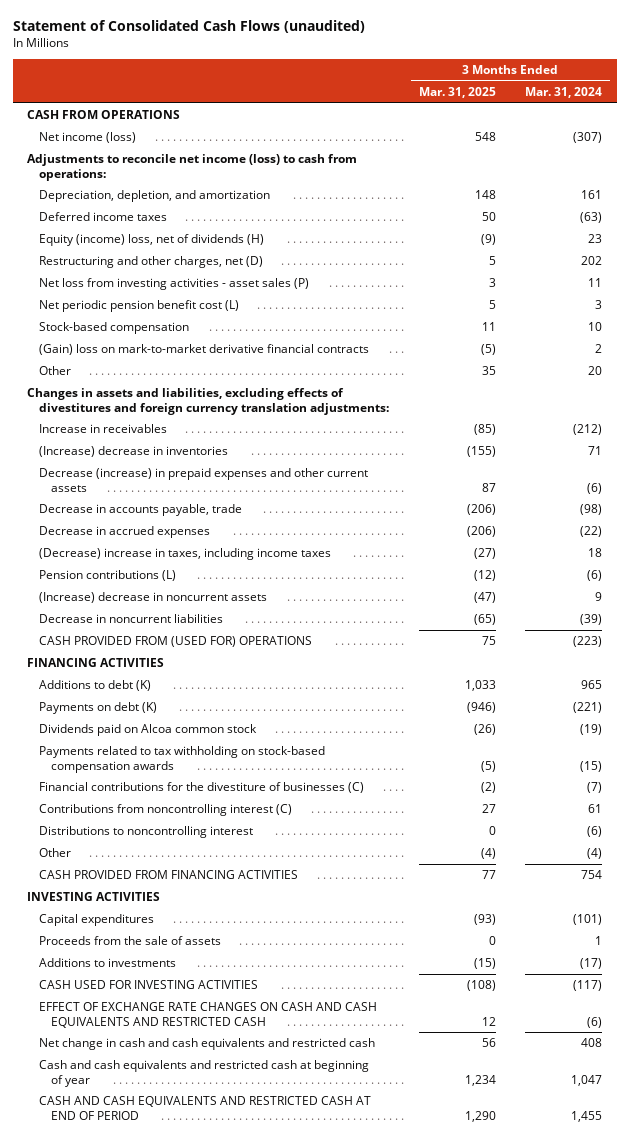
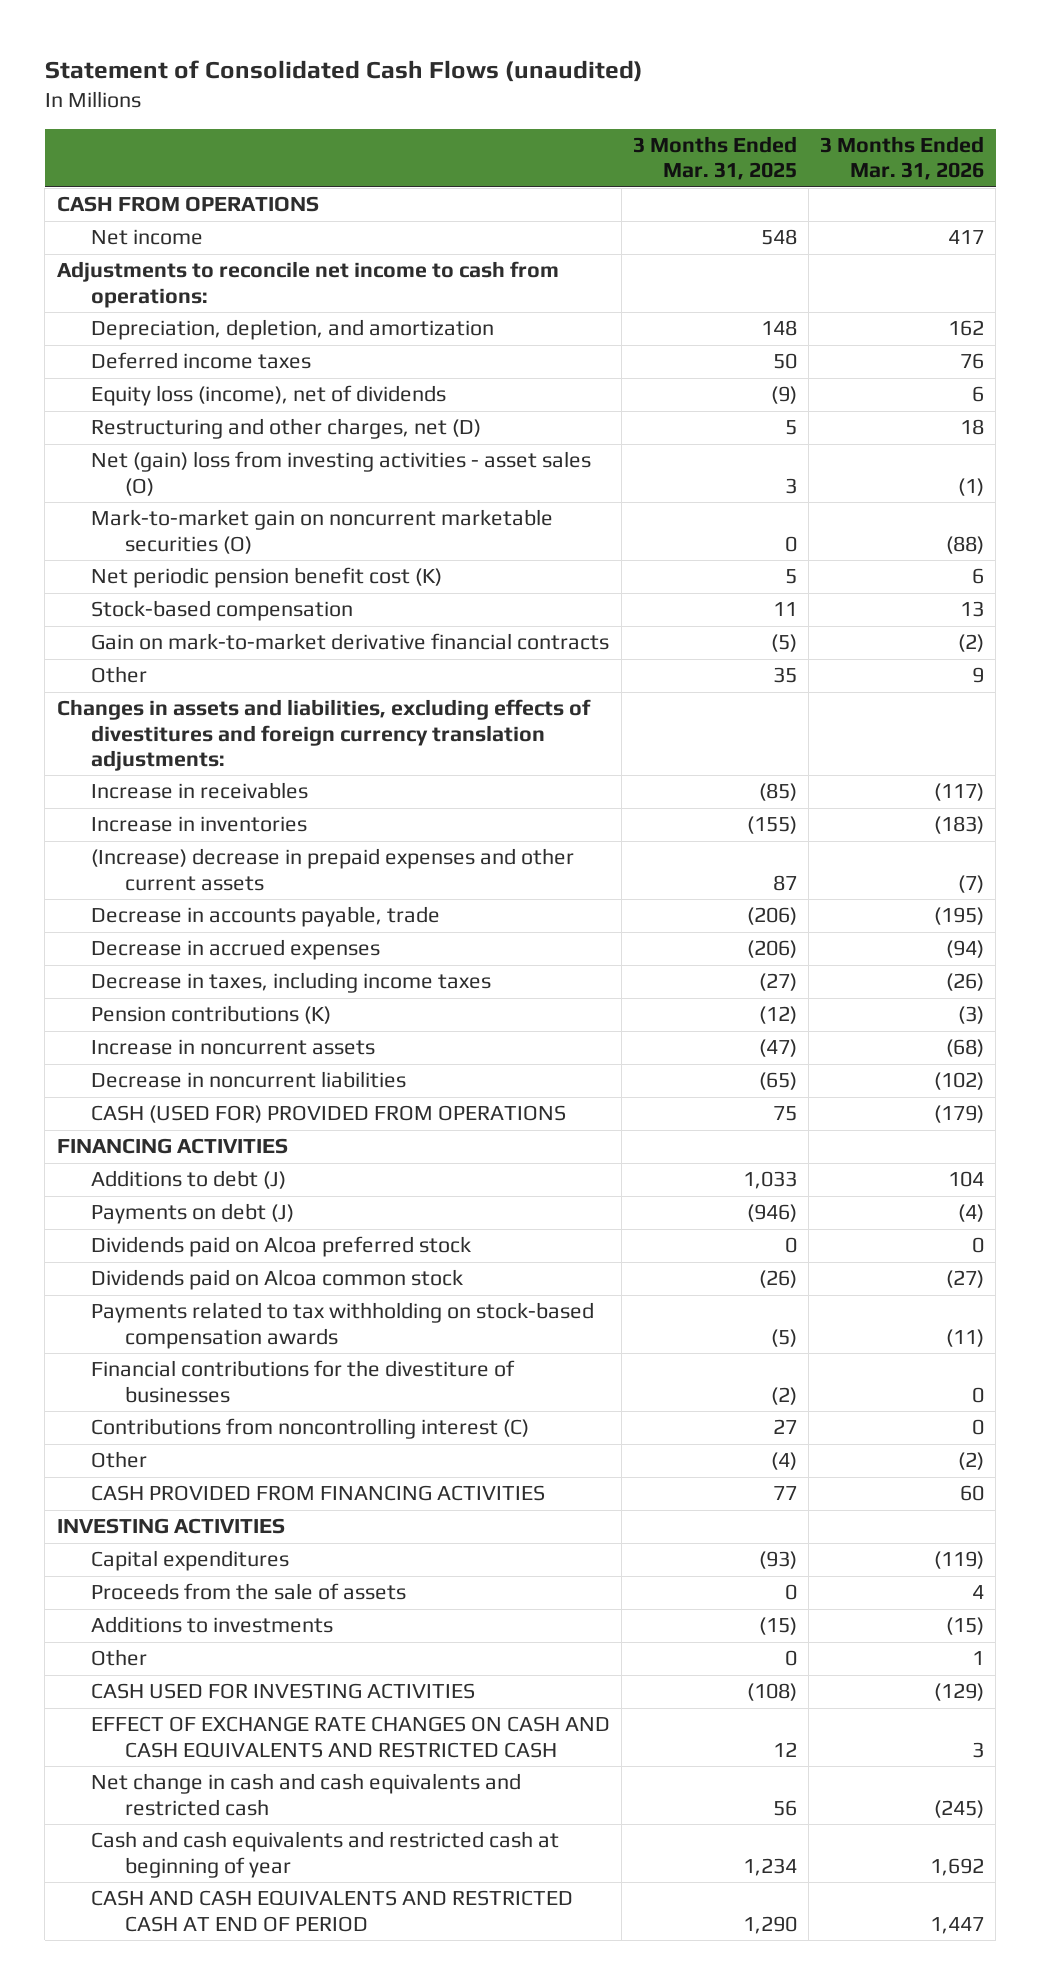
[525,86,603,98] Mar. 31, 2024 -> none
none -> [820,135,985,181] 3 Months Ended Mar. 31, 2026
[39,132,137,144] Net income (loss) -> [90,229,203,246] Net income
[27,154,358,181] Adjustments to reconcile net income (loss) to cash from operations: -> [56,261,559,308] Adjustments to reconcile net income to cash from operations:
[39,234,265,247] Equity (income) loss, net of dividends (H) -> [90,385,446,407] Equity loss (income), net of dividends
[39,278,310,291] Net loss from investing activities - asset sales (P) -> [90,451,591,496] Net (gain) loss from investing activities - asset sales (O)
none -> [90,509,553,554] Mark-to-market gain on noncurrent marketable securities (O)
[39,300,240,313] Net periodic pension benefit cost (L) -> [90,567,442,589] Net periodic pension benefit cost (K)
[39,344,370,356] (Gain) loss on mark-to-market derivative financial contracts -> [90,633,609,651] Gain on mark-to-market derivative financial contracts
[39,446,229,458] (Increase) decrease in inventories -> [90,816,307,833] Increase in inventories
[39,468,369,492] Decrease (increase) in prepaid expenses and other current assets -> [90,848,574,891] (Increase) decrease in prepaid expenses and other current assets
[39,548,332,561] (Decrease) increase in taxes, including income taxes -> [90,972,491,994] Decrease in taxes, including income taxes
[39,570,177,582] Pension contributions (L) -> [90,1005,331,1025] Pension contributions (K)
[39,592,268,604] (Increase) decrease in noncurrent assets -> [90,1039,375,1056] Increase in noncurrent assets
[39,636,313,648] CASH PROVIDED FROM (USED FOR) OPERATIONS -> [90,1105,566,1124] CASH (USED FOR) PROVIDED FROM OPERATIONS
[39,680,152,692] Additions to debt (K) -> [90,1170,286,1190] Additions to debt (J)
[39,702,158,715] Payments on debt (K) -> [90,1203,294,1225] Payments on debt (J)
none -> [90,1236,471,1258] Dividends paid on Alcoa preferred stock
[39,782,365,794] Financial contributions for the divestiture of businesses (C) -> [90,1360,515,1403] Financial contributions for the divestiture of businesses
[39,826,254,839] Distributions to noncontrolling interest -> none
none -> [90,1649,147,1667] Other

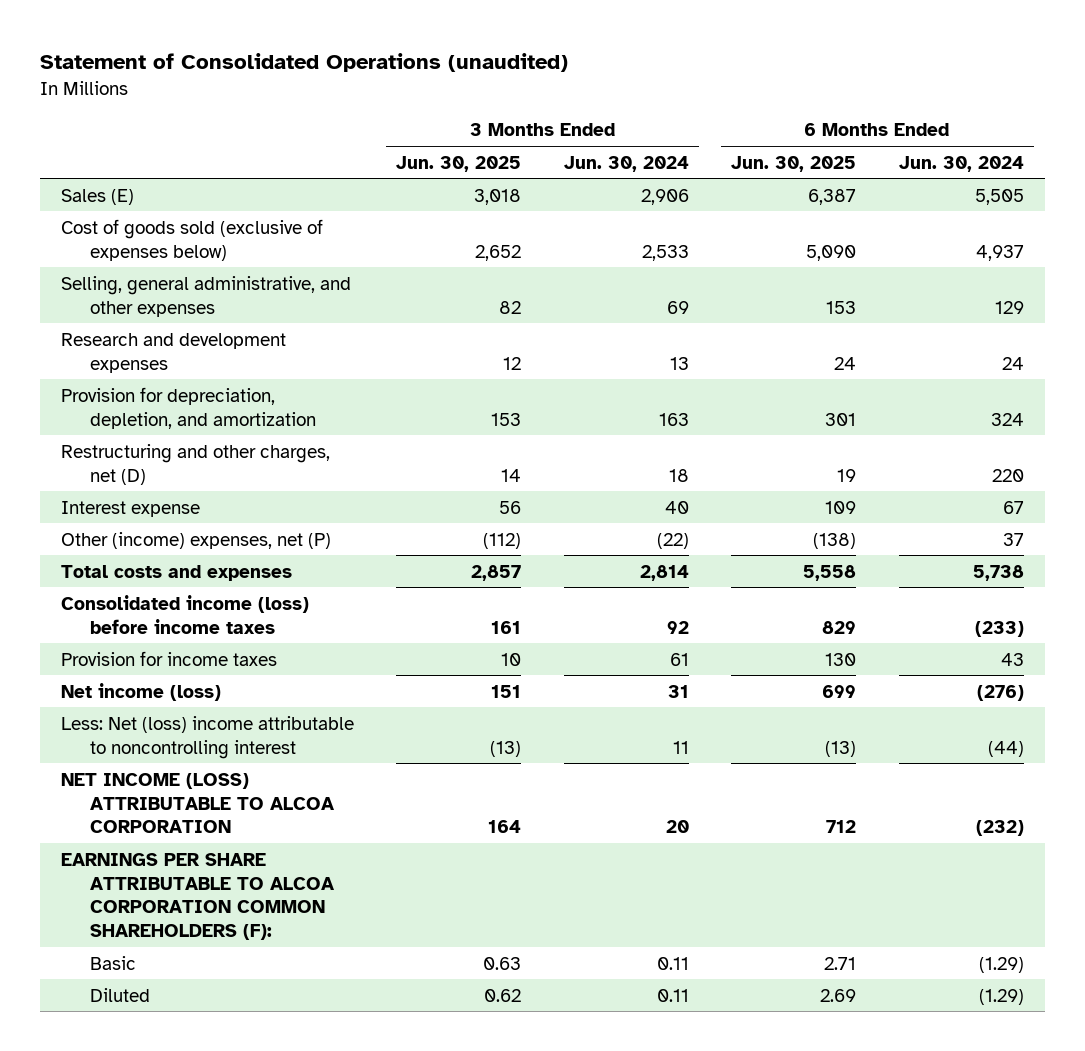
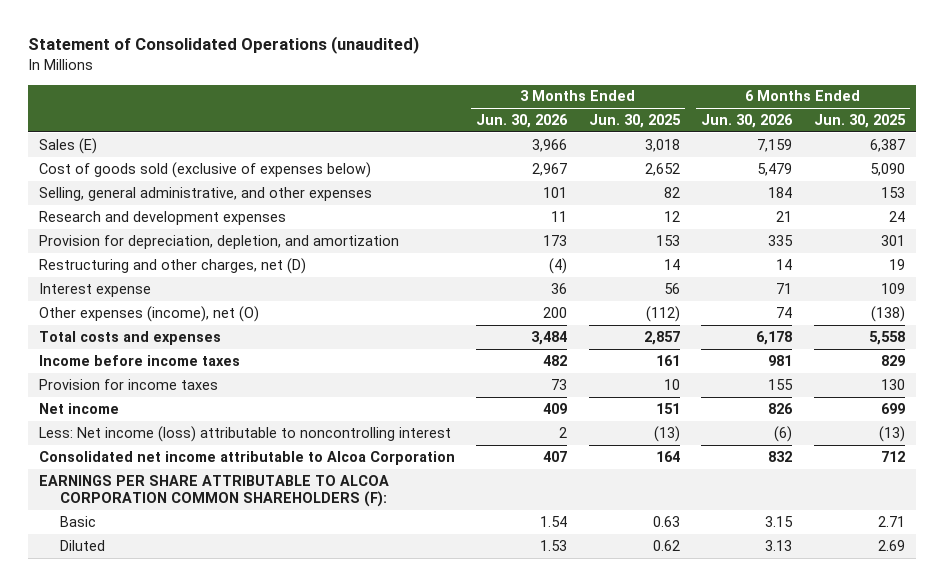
[563,155,689,172] Jun. 30, 2024 -> none
[898,155,1024,172] Jun. 30, 2024 -> none
none -> [476,113,569,128] Jun. 30, 2026
none -> [701,113,794,128] Jun. 30, 2026
[61,531,332,549] Other (income) expenses, net (P) -> [38,305,259,322] Other expenses (income), net (O)
[61,594,310,634] Consolidated income (loss) before income taxes -> [38,354,240,366] Income before income taxes
[61,682,222,701] Net income (loss) -> [38,402,119,414] Net income
[61,715,355,759] Less: Net (loss) income attributable to noncontrolling interest -> [38,425,451,442] Less: Net income (loss) attributable to noncontrolling interest
[61,772,335,834] NET INCOME (LOSS) ATTRIBUTABLE TO ALCOA CORPORATION -> [38,450,455,465] Consolidated net income attributable to Alcoa Corporation

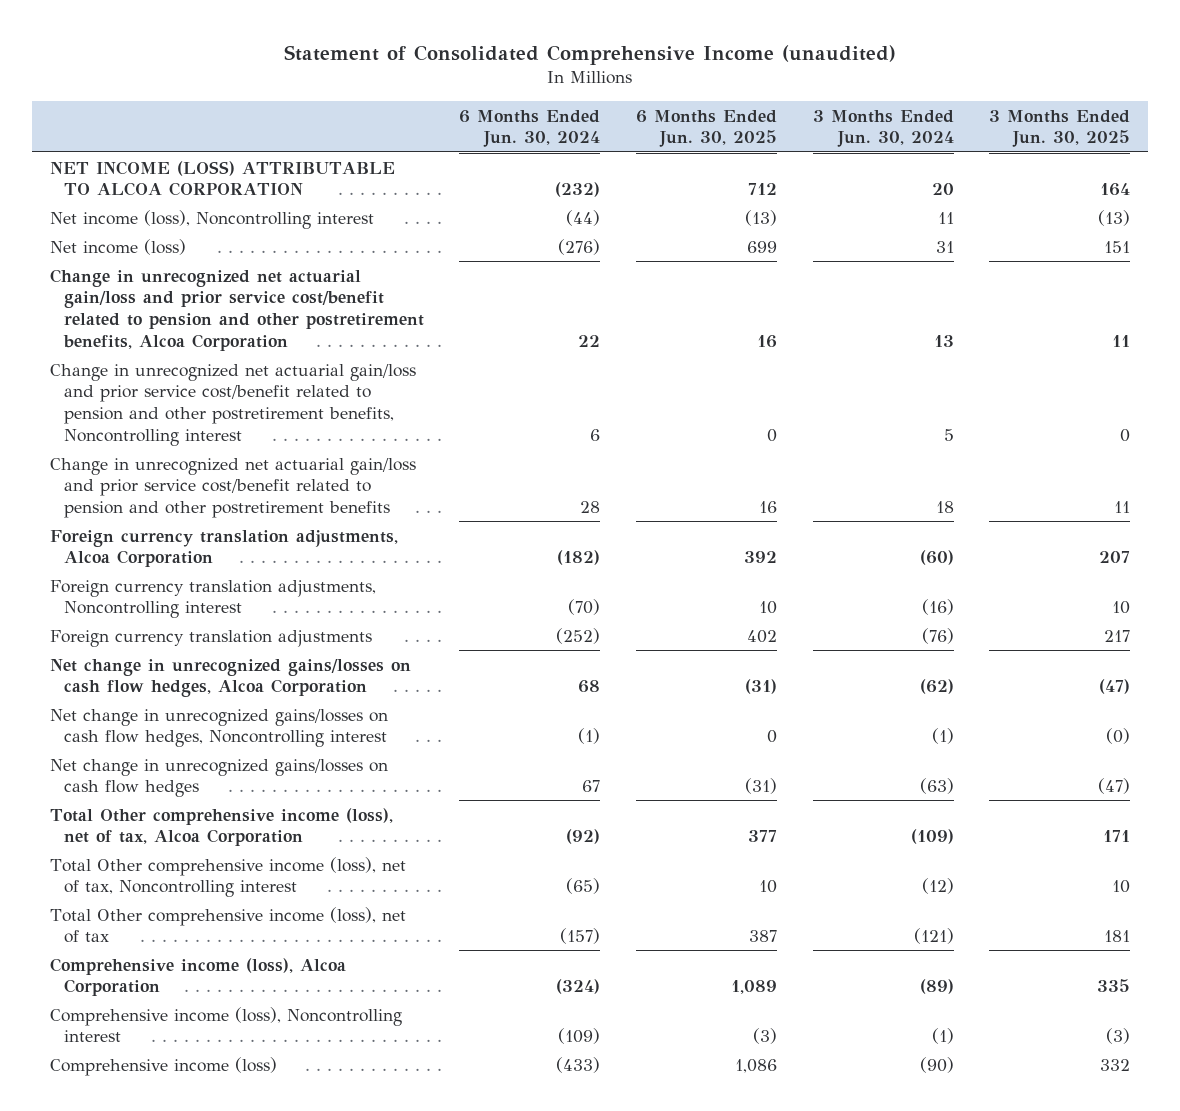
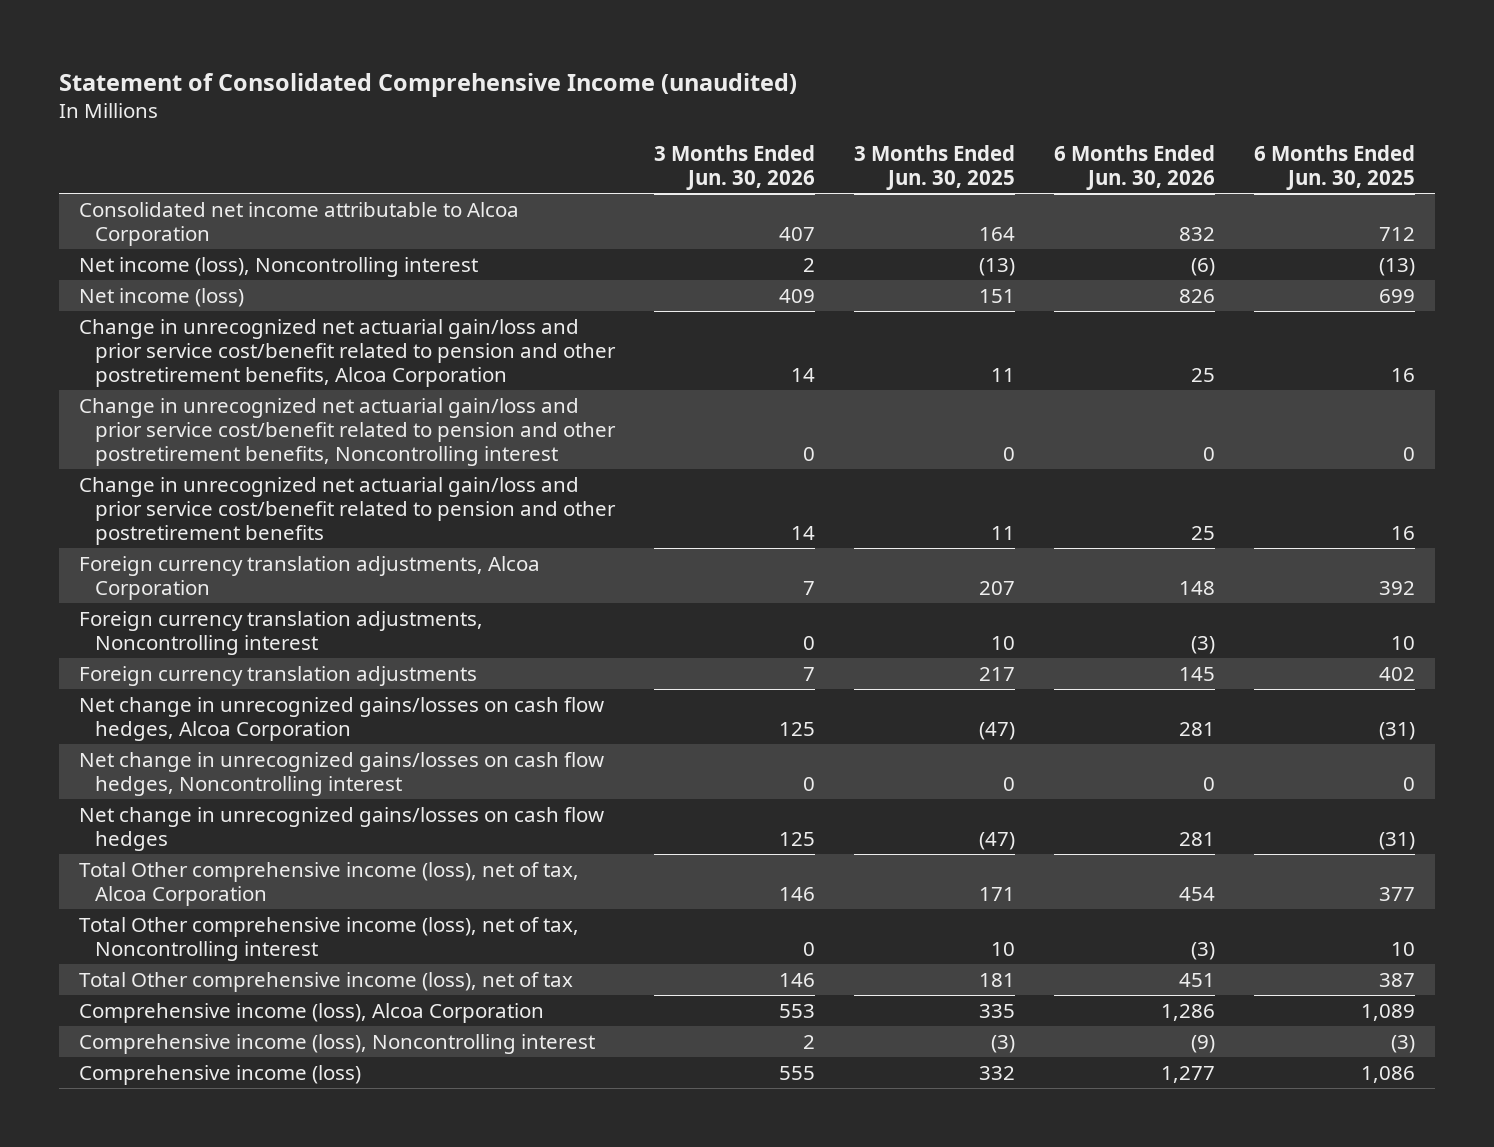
[459,109,601,148] 6 Months Ended Jun. 30, 2024 -> none
[812,109,954,148] 3 Months Ended Jun. 30, 2024 -> none
none -> [653,144,815,190] 3 Months Ended Jun. 30, 2026
none -> [1054,144,1216,190] 6 Months Ended Jun. 30, 2026
[49,160,395,197] NET INCOME (LOSS) ATTRIBUTABLE TO ALCOA CORPORATION -> [78,201,519,246] Consolidated net income attributable to Alcoa Corporation
[1106,728,1131,745] (0) -> [1003,776,1016,791] 0

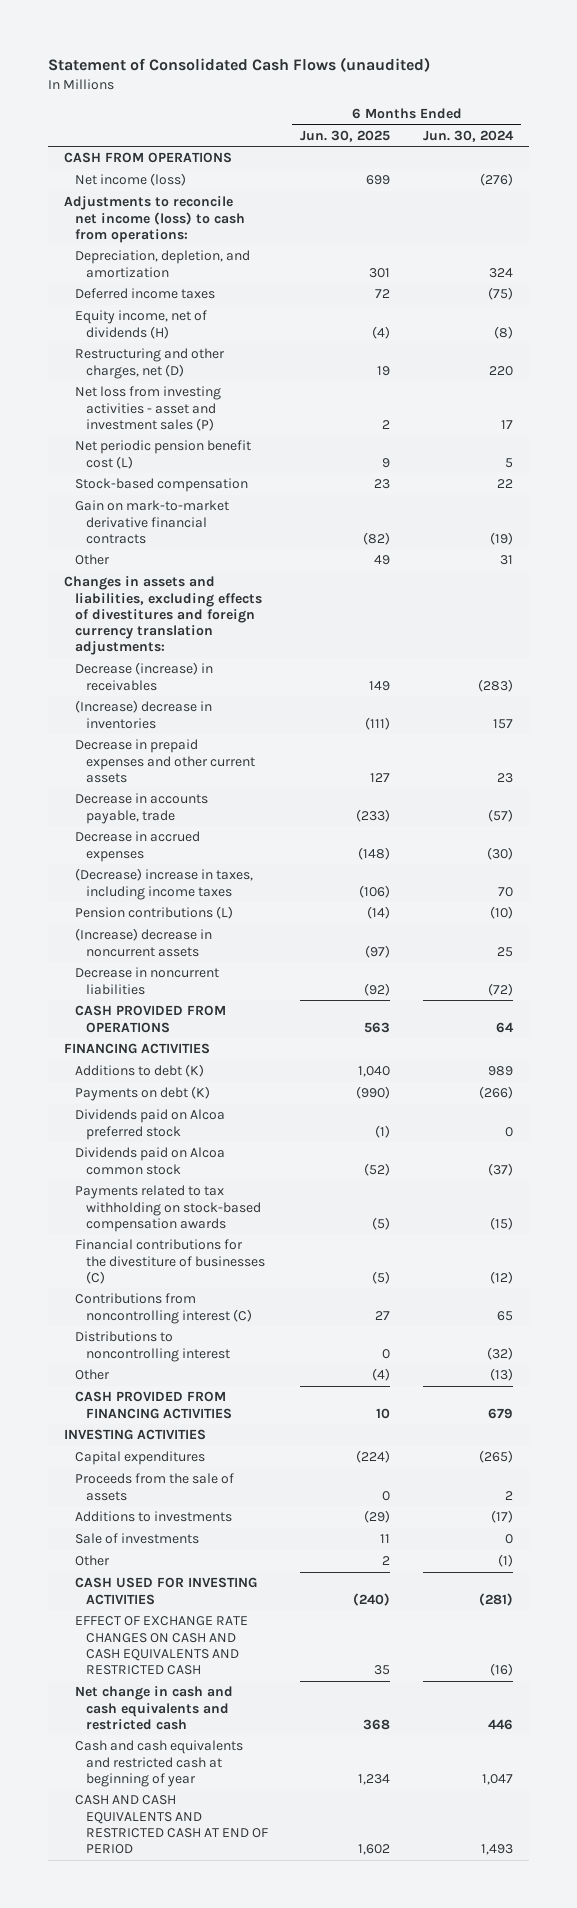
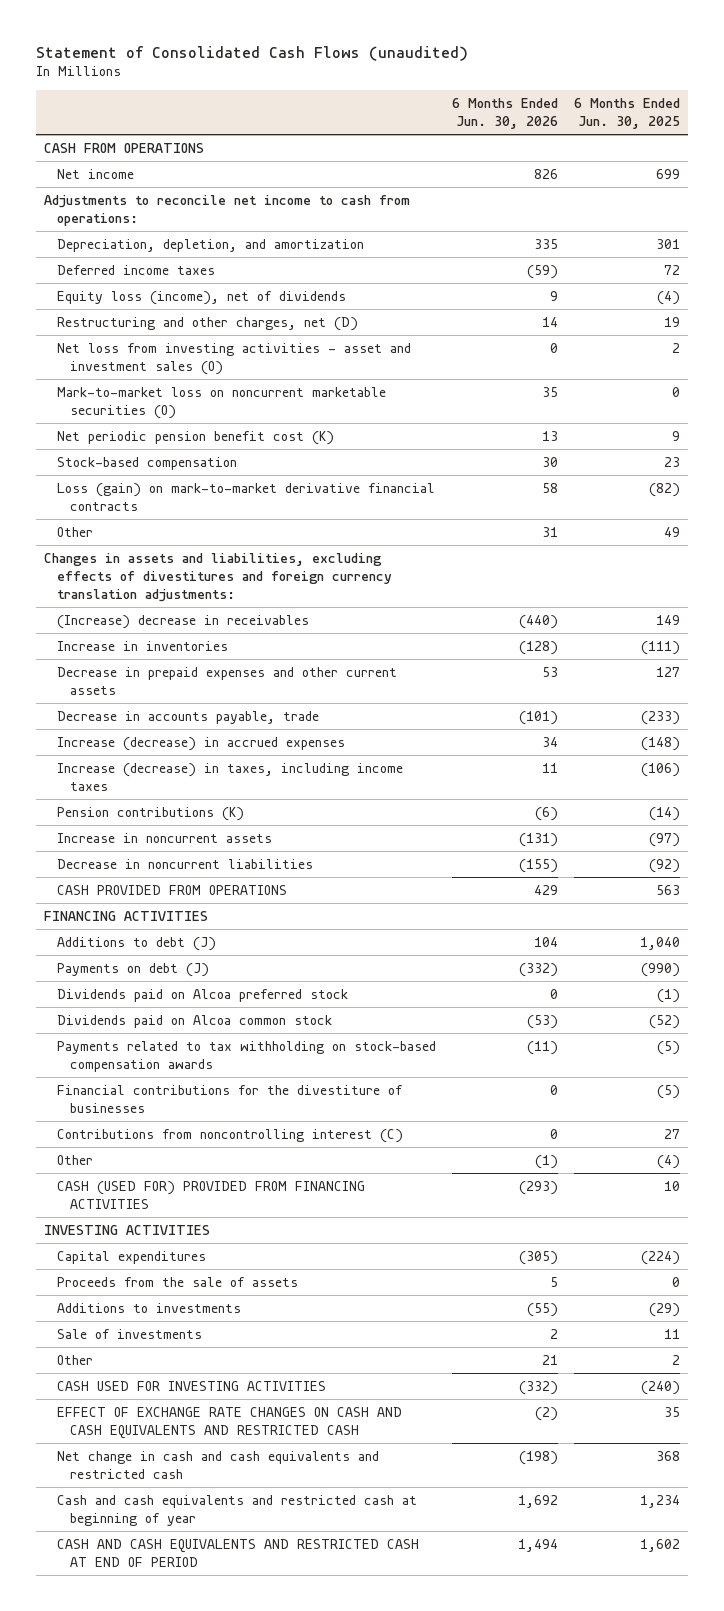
[422,129,514,142] Jun. 30, 2024 -> none
none -> [452,98,559,130] 6 Months Ended Jun. 30, 2026
[75,173,187,187] Net income (loss) -> [56,168,134,179] Net income
[64,196,246,243] Adjustments to reconcile net income (loss) to cash from operations: -> [44,194,411,226] Adjustments to reconcile net income to cash from operations:
[75,310,208,339] Equity income, net of dividends (H) -> [56,290,346,305] Equity loss (income), net of dividends
[75,386,222,431] Net loss from investing activities - asset and investment sales (P) -> [56,342,411,375] Net loss from investing activities - asset and investment sales (O)
none -> [56,386,386,419] Mark-to-market loss on noncurrent marketable securities (O)
[75,440,252,469] Net periodic pension benefit cost (L) -> [56,430,334,445] Net periodic pension benefit cost (K)
[75,500,230,544] Gain on mark-to-market derivative financial contracts -> [56,482,435,511] Loss (gain) on mark-to-market derivative financial contracts
[75,662,214,691] Decrease (increase) in receivables -> [56,614,309,629] (Increase) decrease in receivables
[75,700,213,729] (Increase) decrease in inventories -> [56,640,228,651] Increase in inventories
[75,831,201,862] Decrease in accrued expenses -> [56,736,345,751] Increase (decrease) in accrued expenses
[75,868,254,900] (Decrease) increase in taxes, including income taxes -> [56,762,403,791] Increase (decrease) in taxes, including income taxes
[75,906,234,920] Pension contributions (L) -> [56,806,244,821] Pension contributions (K)
[75,928,213,957] (Increase) decrease in noncurrent assets -> [56,832,272,843] Increase in noncurrent assets
[75,1064,205,1078] Additions to debt (K) -> [56,936,216,951] Additions to debt (J)
[75,1086,211,1102] Payments on debt (K) -> [56,962,209,977] Payments on debt (J)
[75,1239,266,1284] Financial contributions for the divestiture of businesses (C) -> [56,1084,403,1113] Financial contributions for the divestiture of businesses
[75,1331,231,1362] Distributions to noncontrolling interest -> none
[75,1391,233,1419] CASH PROVIDED FROM FINANCING ACTIVITIES -> [56,1180,365,1209] CASH (USED FOR) PROVIDED FROM FINANCING ACTIVITIES

